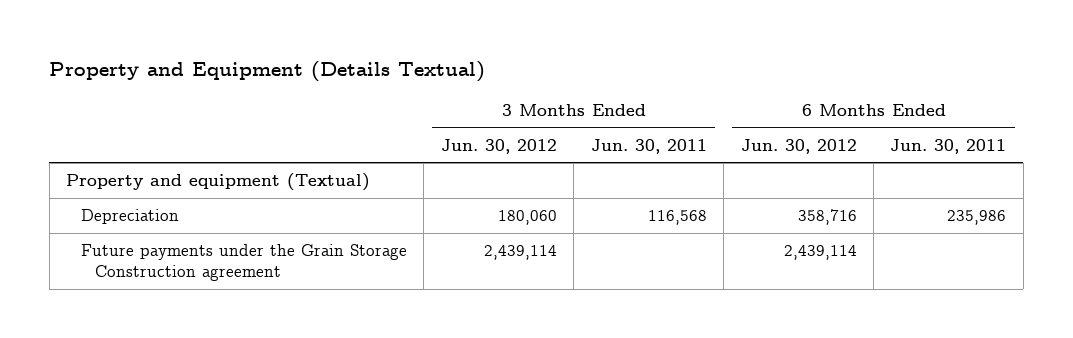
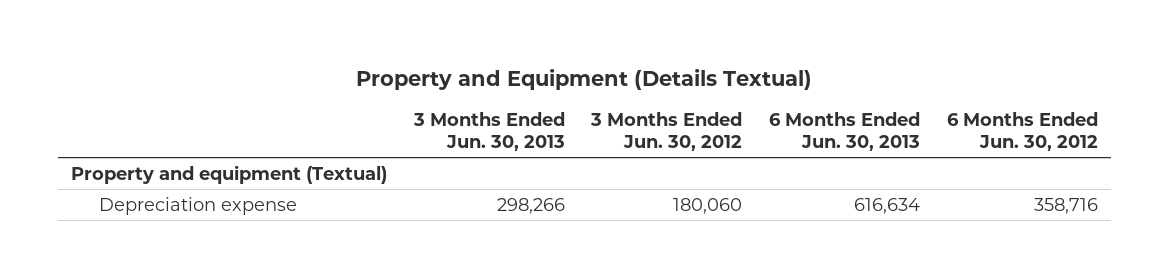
[590,138,707,154] Jun. 30, 2011 -> none
[890,138,1007,154] Jun. 30, 2011 -> none
none -> [412,111,565,152] 3 Months Ended Jun. 30, 2013
none -> [769,111,921,152] 6 Months Ended Jun. 30, 2013
[80,244,407,282] Future payments under the Grain Storage Construction agreement -> none
[80,209,179,225] Depreciation -> [98,196,297,215] Depreciation expense

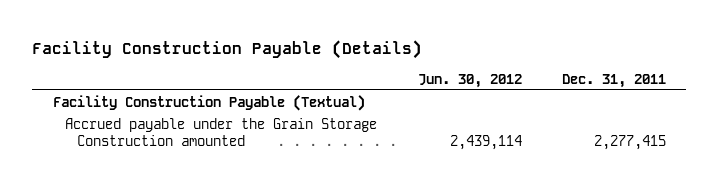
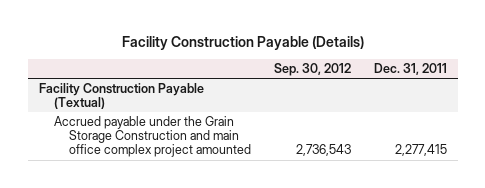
[417,73,522,88] Jun. 30, 2012 -> none
none -> [273,63,351,77] Sep. 30, 2012
[65,117,378,147] Accrued payable under the Grain Storage Construction amounted -> [54,116,252,158] Accrued payable under the Grain Storage Construction and main office complex project amounted

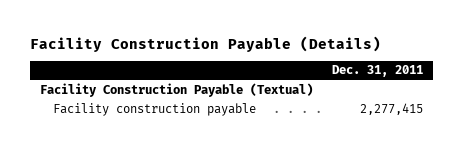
[273,63,351,77] Sep. 30, 2012 -> none
[54,116,252,158] Accrued payable under the Grain Storage Construction and main office complex project amounted -> [52,102,256,116] Facility construction payable

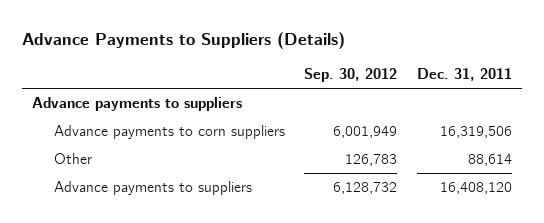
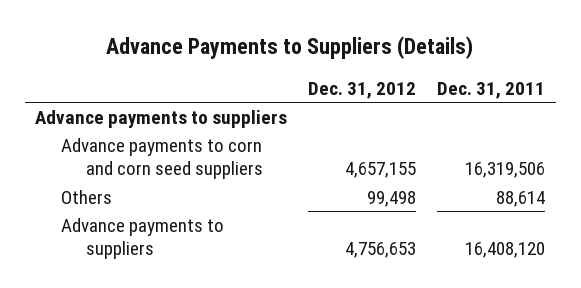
[304,68,398,83] Sep. 30, 2012 -> none
none -> [308,81,417,99] Dec. 31, 2012
[53,125,285,140] Advance payments to corn suppliers -> [60,138,264,180] Advance payments to corn and corn seed suppliers
[53,153,92,165] Other -> [60,190,112,205] Others

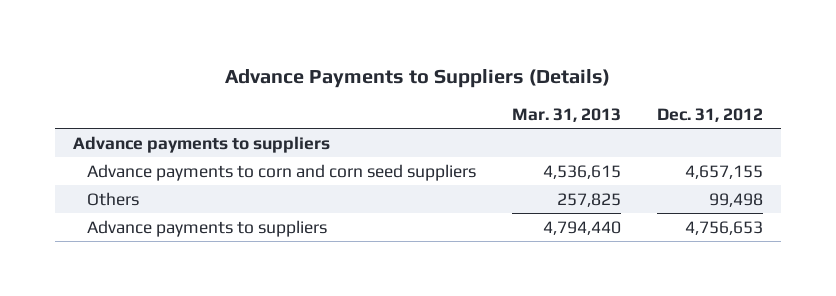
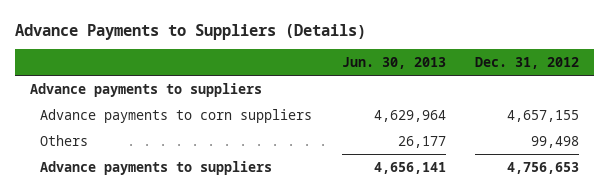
[511,107,621,122] Mar. 31, 2013 -> none
none -> [341,56,446,69] Jun. 30, 2013
[86,163,476,181] Advance payments to corn and corn seed suppliers -> [40,108,313,123] Advance payments to corn suppliers

